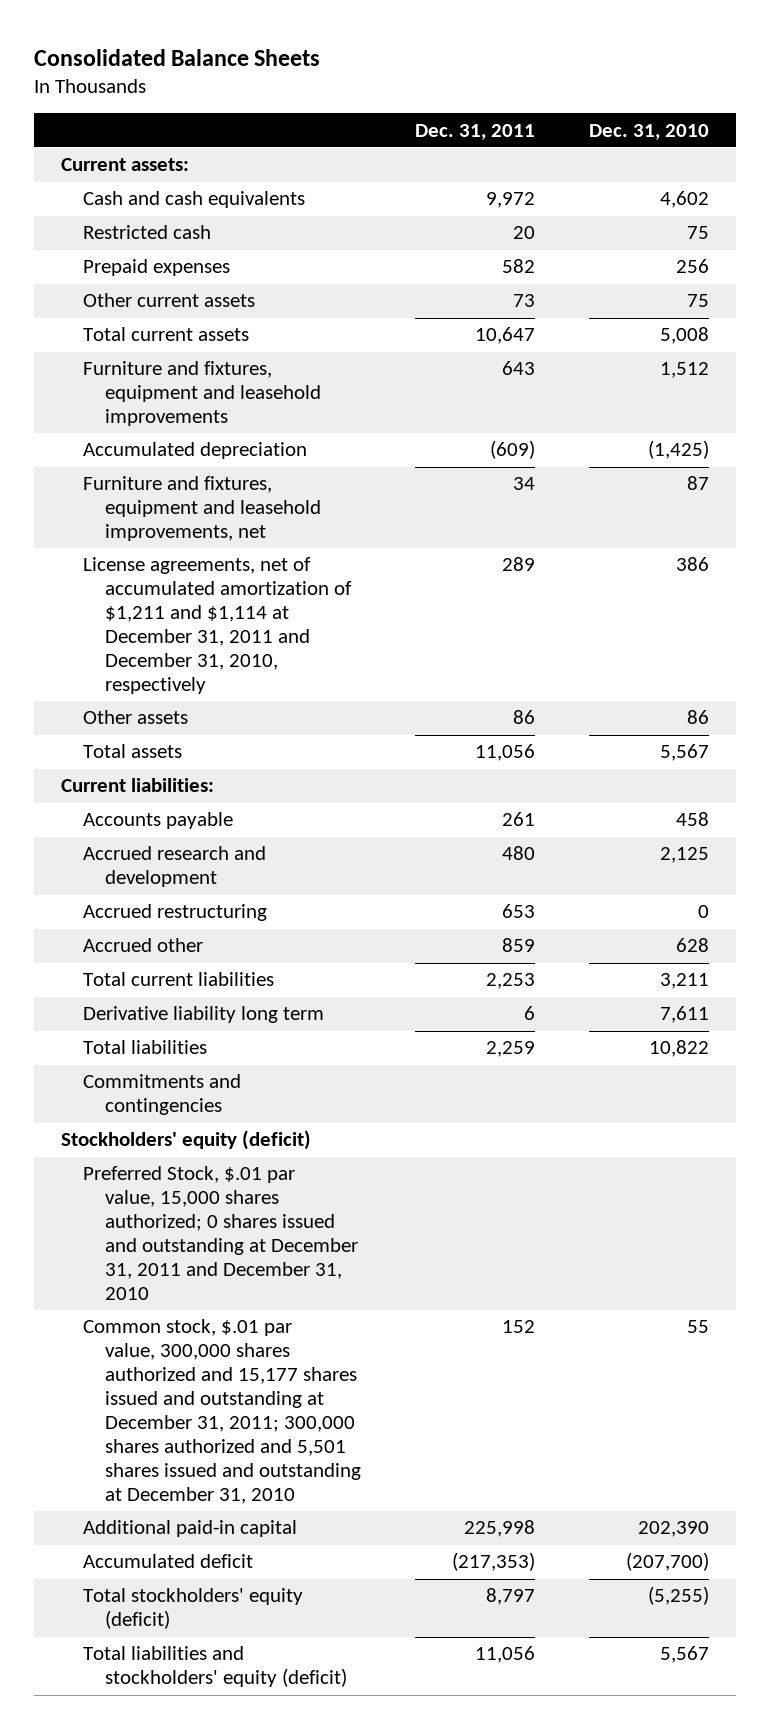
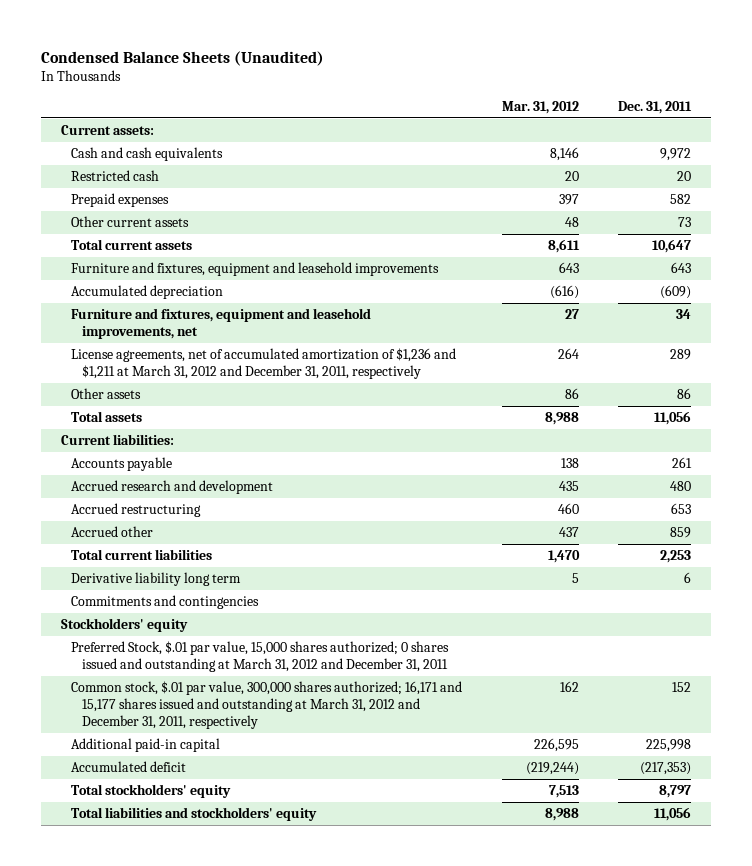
[34,48,321,66] Consolidated Balance Sheets -> [40,50,324,66] Condensed Balance Sheets (Unaudited)
[589,123,710,140] Dec. 31, 2010 -> none
none -> [501,101,579,115] Mar. 31, 2012
[83,557,353,695] License agreements, net of accumulated amortization of $1,211 and $1,114 at December 31, 2011 and December 31, 2010, respectively -> [71,348,457,380] License agreements, net of accumulated amortization of $1,236 and $1,211 at March 31, 2012 and December 31, 2011, respectively
[83,1040,208,1055] Total liabilities -> none
[61,1130,312,1151] Stockholders' equity (deficit) -> [60,618,188,633] Stockholders' equity
[83,1166,359,1301] Preferred Stock, $.01 par value, 15,000 shares authorized; 0 shares issued and outstanding at December 31, 2011 and December 31, 2010 -> [71,641,450,673] Preferred Stock, $.01 par value, 15,000 shares authorized; 0 shares issued and outstanding at March 31, 2012 and December 31, 2011
[83,1319,362,1504] Common stock, $.01 par value, 300,000 shares authorized and 15,177 shares issued and outstanding at December 31, 2011; 300,000 shares authorized and 5,501 shares issued and outstanding at December 31, 2010 -> [71,681,463,730] Common stock, $.01 par value, 300,000 shares authorized; 16,171 and 15,177 shares issued and outstanding at March 31, 2012 and December 31, 2011, respectively
[83,1588,304,1630] Total stockholders' equity (deficit) -> [71,784,232,799] Total stockholders' equity
[83,1646,348,1688] Total liabilities and stockholders' equity (deficit) -> [71,807,318,822] Total liabilities and stockholders' equity

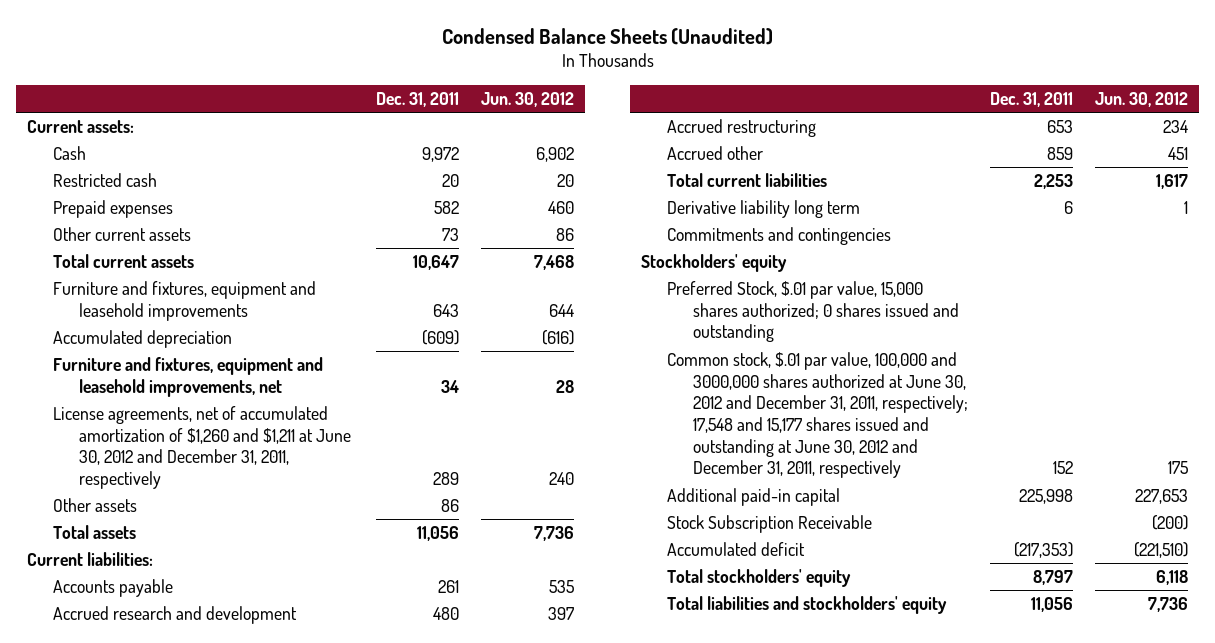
[501,101,579,115] Mar. 31, 2012 -> none
none -> [481,92,575,108] Jun. 30, 2012
[71,147,224,162] Cash and cash equivalents -> [53,146,87,161] Cash
[71,348,457,380] License agreements, net of accumulated amortization of $1,236 and $1,211 at March 31, 2012 and December 31, 2011, respectively -> [53,406,352,490] License agreements, net of accumulated amortization of $1,260 and $1,211 at June 30, 2012 and December 31, 2011, respectively
[71,641,450,673] Preferred Stock, $.01 par value, 15,000 shares authorized; 0 shares issued and outstanding at March 31, 2012 and December 31, 2011 -> [666,281,959,343] Preferred Stock, $.01 par value, 15,000 shares authorized; 0 shares issued and outstanding
[71,681,463,730] Common stock, $.01 par value, 300,000 shares authorized; 16,171 and 15,177 shares issued and outstanding at March 31, 2012 and December 31, 2011, respectively -> [666,352,968,479] Common stock, $.01 par value, 100,000 and 3000,000 shares authorized at June 30, 2012 and December 31, 2011, respectively; 17,548 and 15,177 shares issued and outstanding at June 30, 2012 and December 31, 2011, respectively
none -> [666,515,872,534] Stock Subscription Receivable

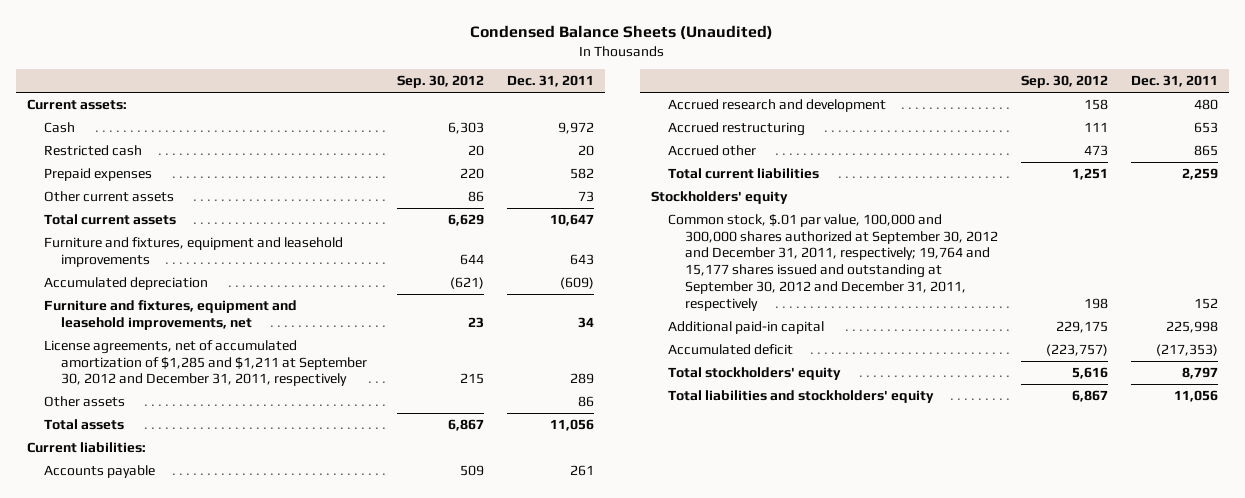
[481,92,575,108] Jun. 30, 2012 -> none
none -> [397,75,485,89] Sep. 30, 2012
[53,406,352,490] License agreements, net of accumulated amortization of $1,260 and $1,211 at June 30, 2012 and December 31, 2011, respectively -> [44,339,368,387] License agreements, net of accumulated amortization of $1,285 and $1,211 at September 30, 2012 and December 31, 2011, respectively
[666,200,860,219] Derivative liability long term -> none
[666,227,891,246] Commitments and contingencies -> none
[1046,147,1073,161] 859 -> [1193,144,1218,156] 865
[1033,174,1073,190] 2,253 -> [1181,167,1218,180] 2,259
[666,281,959,343] Preferred Stock, $.01 par value, 15,000 shares authorized; 0 shares issued and outstanding -> none
[666,352,968,479] Common stock, $.01 par value, 100,000 and 3000,000 shares authorized at June 30, 2012 and December 31, 2011, respectively; 17,548 and 15,177 shares issued and outstanding at June 30, 2012 and December 31, 2011, respectively -> [668,213,999,311] Common stock, $.01 par value, 100,000 and 300,000 shares authorized at September 30, 2012 and December 31, 2011, respectively; 19,764 and 15,177 shares issued and outstanding at September 30, 2012 and December 31, 2011, respectively
[666,515,872,534] Stock Subscription Receivable -> none

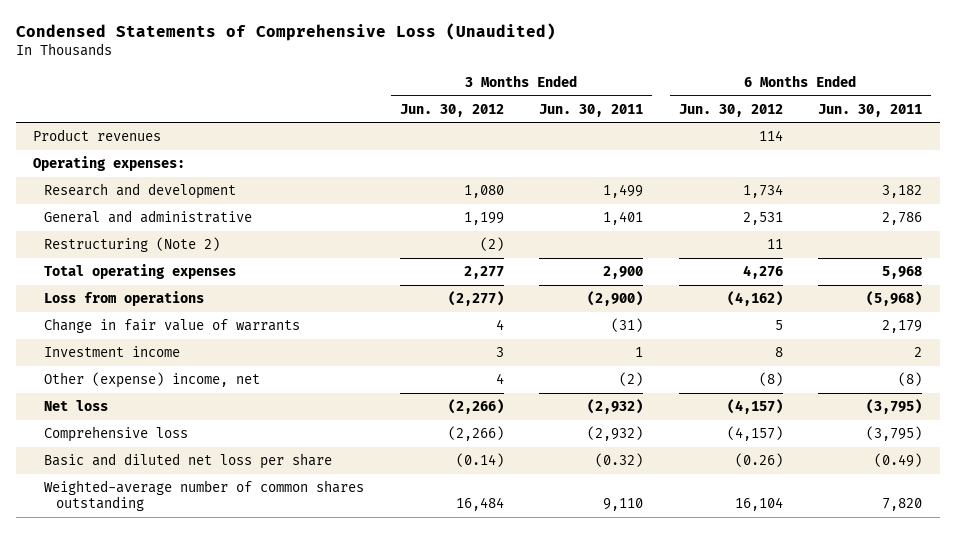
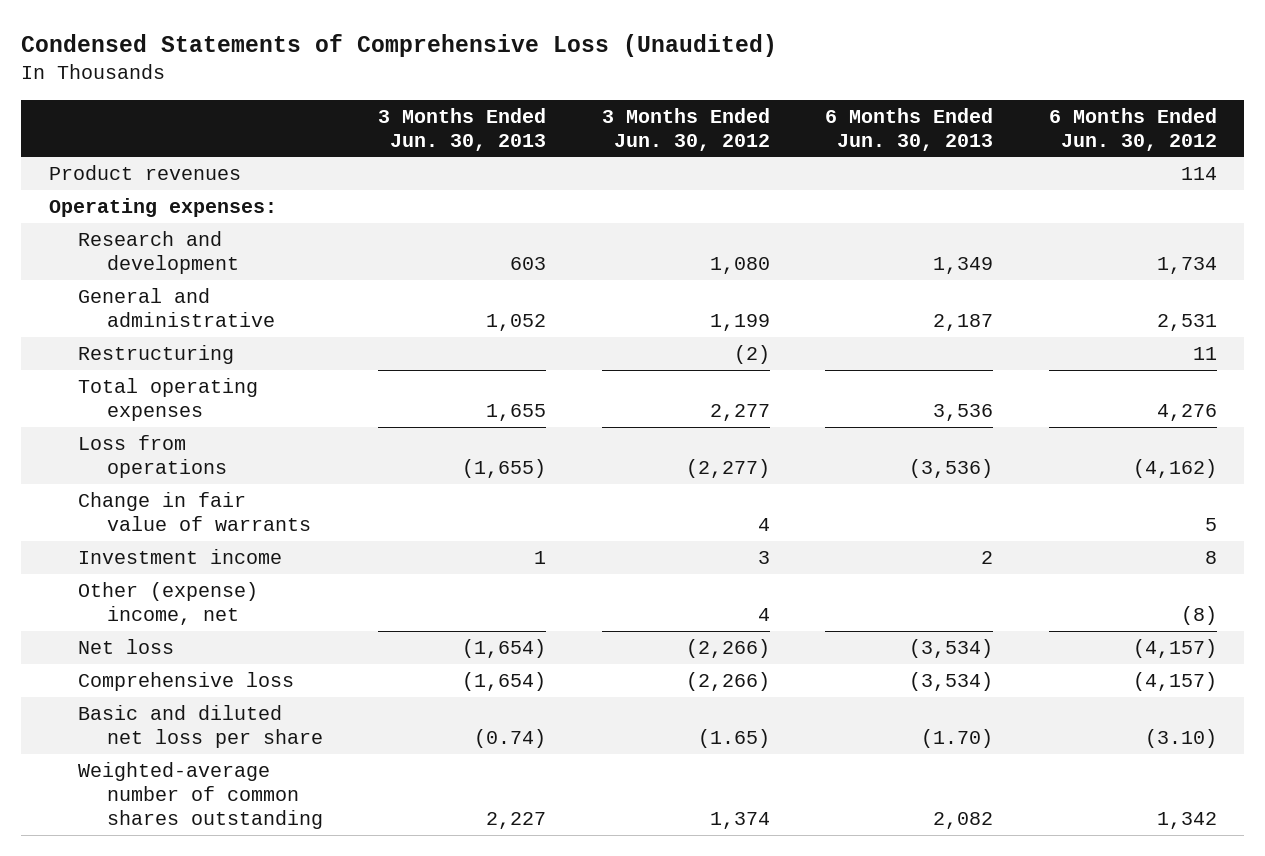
[539,103,644,117] Jun. 30, 2011 -> none
[817,103,922,117] Jun. 30, 2011 -> none
none -> [378,107,547,151] 3 Months Ended Jun. 30, 2013
none -> [825,107,994,151] 6 Months Ended Jun. 30, 2013
[44,237,221,253] Restructuring (Note 2) -> [77,345,234,365] Restructuring
[455,453,504,468] (0.14) -> [697,729,770,749] (1.65)
[734,453,783,468] (0.26) -> [1144,729,1217,749] (3.10)
[455,497,504,512] 16,484 -> [709,811,770,829] 1,374
[734,497,783,512] 16,104 -> [1156,811,1217,829] 1,342

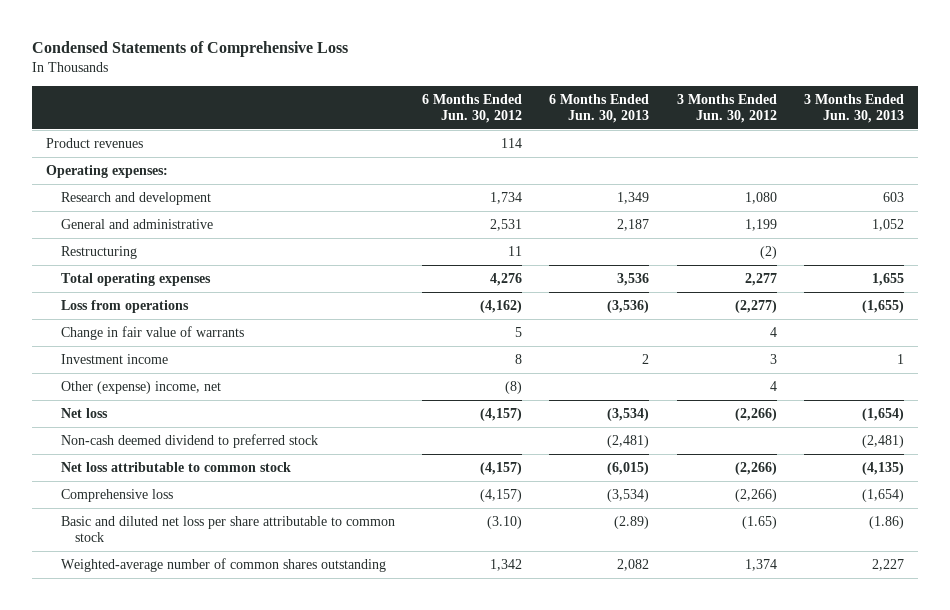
[20,34,777,58] Condensed Statements of Comprehensive Loss (Unaudited) -> [32,41,349,58] Condensed Statements of Comprehensive Loss
none -> [60,433,318,448] Non-cash deemed dividend to preferred stock
none -> [60,461,291,472] Net loss attributable to common stock
[77,705,323,749] Basic and diluted net loss per share -> [60,515,395,543] Basic and diluted net loss per share attributable to common stock
[474,729,547,749] (0.74) -> [868,515,904,529] (1.86)
[921,729,994,749] (1.70) -> [614,515,650,529] (2.89)

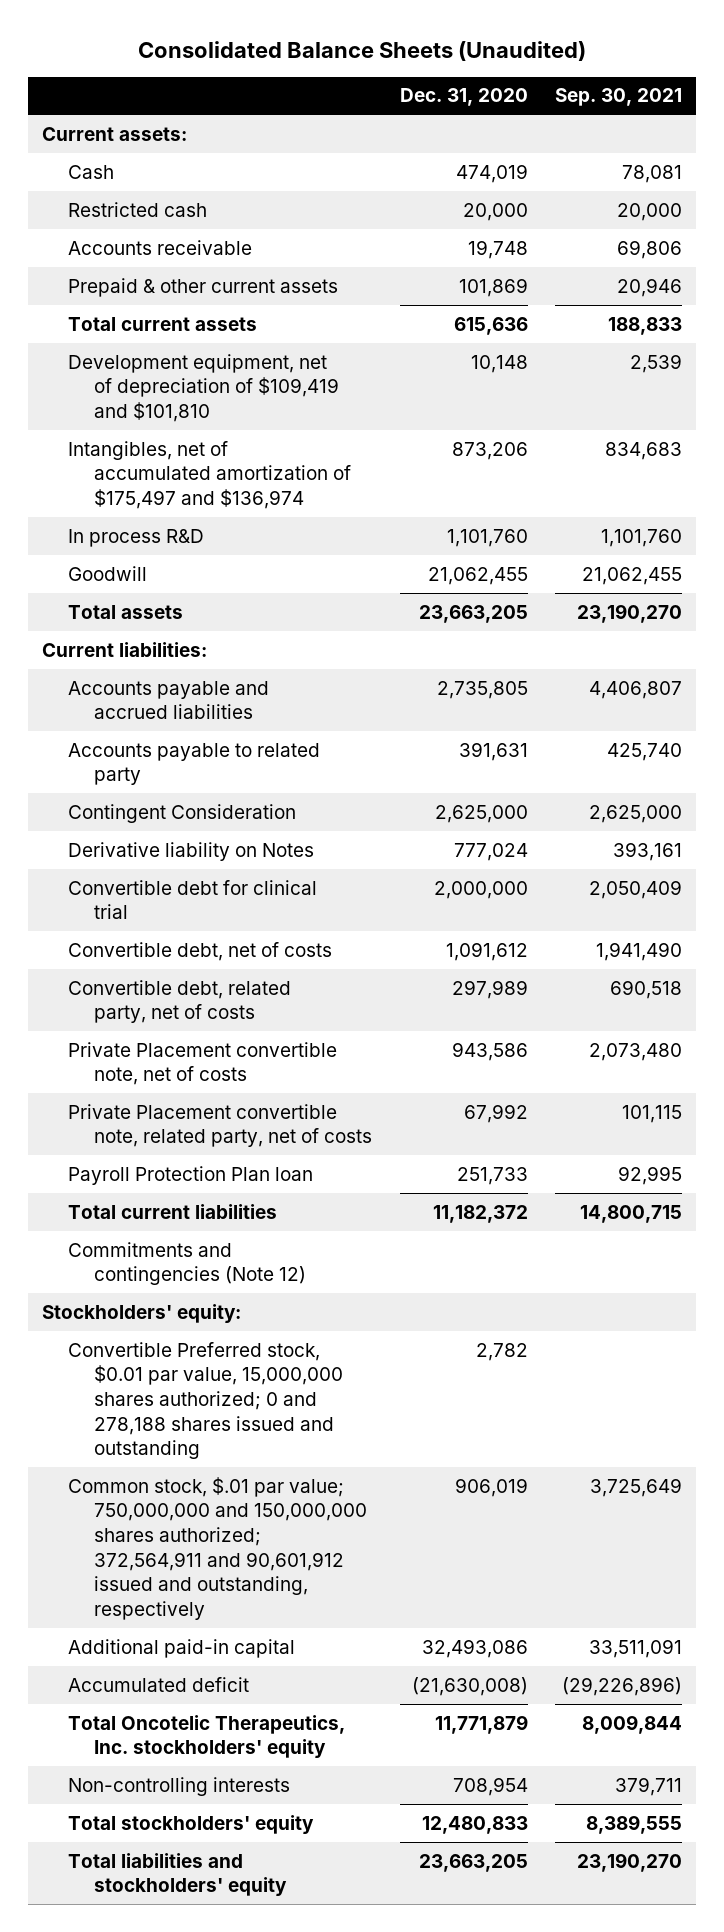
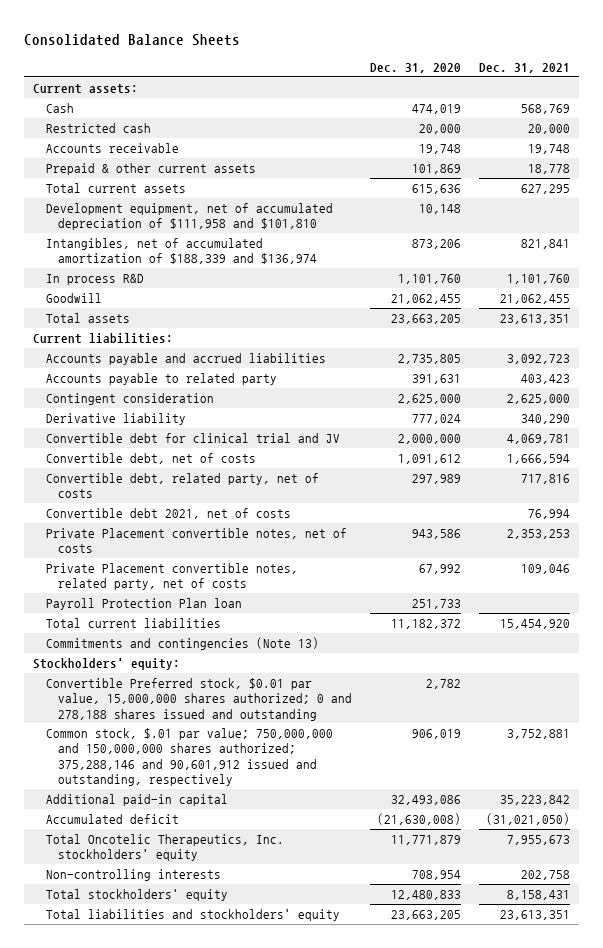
[138,40,587,61] Consolidated Balance Sheets (Unaudited) -> [24,34,241,47] Consolidated Balance Sheets
[555,88,683,107] Sep. 30, 2021 -> none
none -> [478,63,570,74] Dec. 31, 2021
[68,353,340,422] Development equipment, net of depreciation of $109,419 and $101,810 -> [45,202,333,231] Development equipment, net of accumulated depreciation of $111,958 and $101,810
[68,440,352,509] Intangibles, net of accumulated amortization of $175,497 and $136,974 -> [45,237,318,265] Intangibles, net of accumulated amortization of $188,339 and $136,974
[68,803,297,823] Contingent Consideration -> [45,392,214,405] Contingent consideration
[68,841,315,861] Derivative liability on Notes -> [45,412,186,425] Derivative liability
[68,879,318,920] Convertible debt for clinical trial -> [45,432,340,443] Convertible debt for clinical trial and JV
none -> [45,507,291,519] Convertible debt 2021, net of costs
[68,1041,338,1086] Private Placement convertible note, net of costs -> [45,527,347,554] Private Placement convertible notes, net of costs
[68,1103,373,1148] Private Placement convertible note, related party, net of costs -> [45,562,298,591] Private Placement convertible notes, related party, net of costs
[68,1241,307,1286] Commitments and contingencies (Note 12) -> [45,636,319,650] Commitments and contingencies (Note 13)
[68,1476,368,1620] Common stock, $.01 par value; 750,000,000 and 150,000,000 shares authorized; 372,564,911 and 90,601,912 issued and outstanding, respectively -> [45,727,333,787] Common stock, $.01 par value; 750,000,000 and 150,000,000 shares authorized; 375,288,146 and 90,601,912 issued and outstanding, respectively

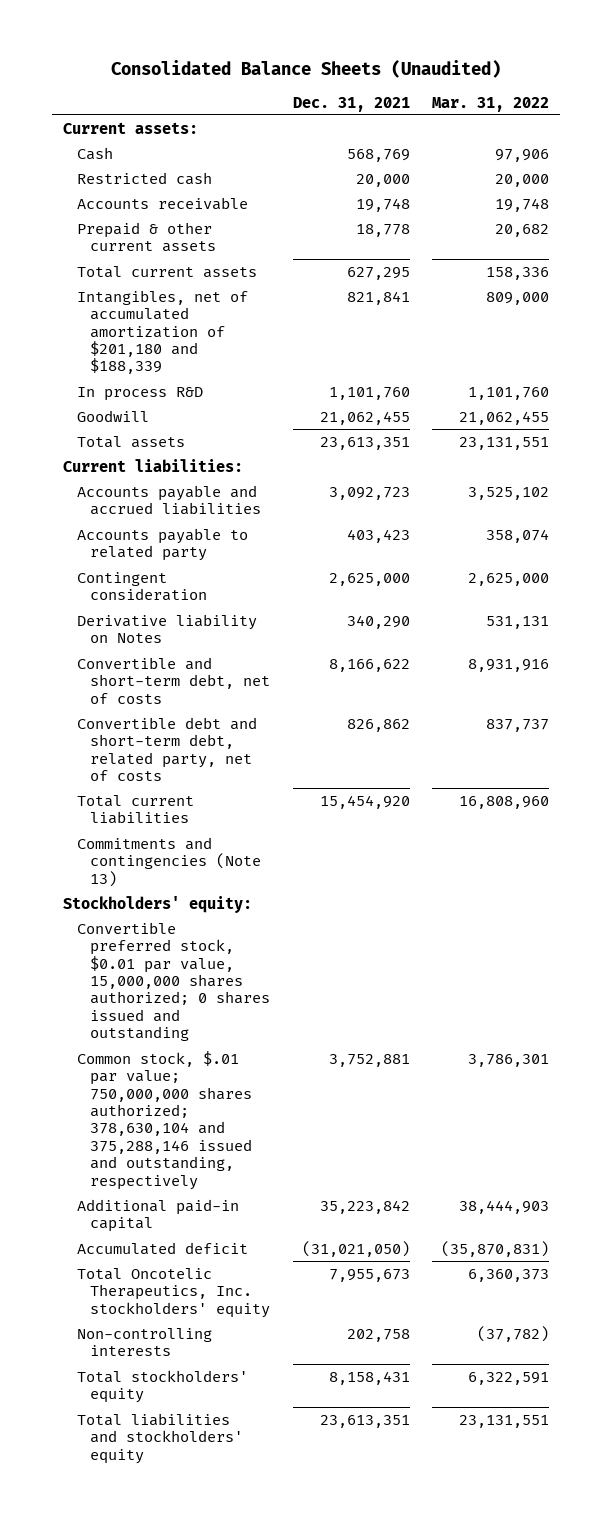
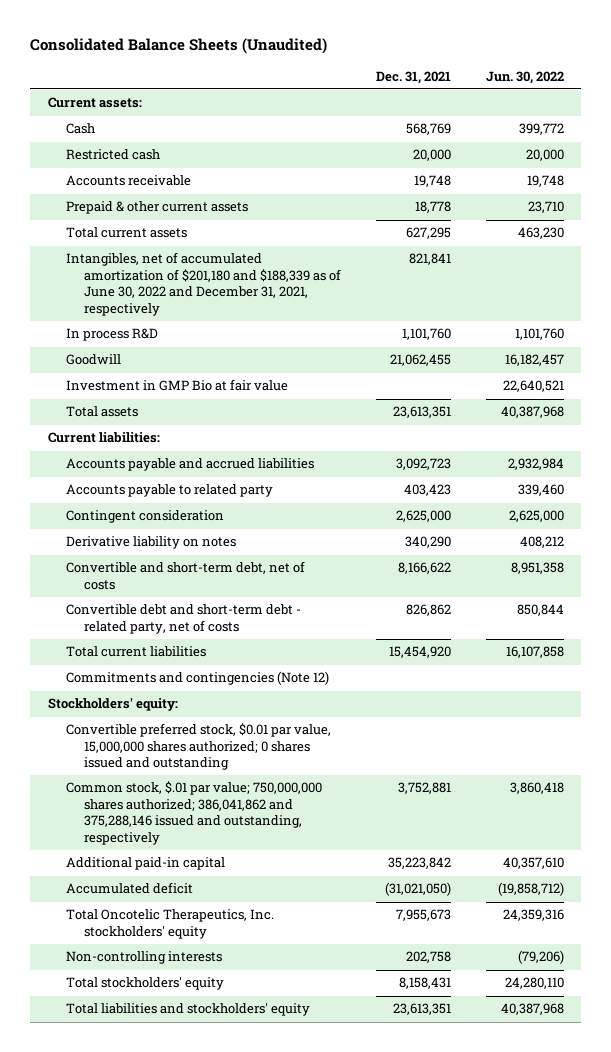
[432,96,550,112] Mar. 31, 2022 -> none
none -> [485,70,564,84] Jun. 30, 2022
[76,289,248,375] Intangibles, net of accumulated amortization of $201,180 and $188,339 -> [66,252,342,316] Intangibles, net of accumulated amortization of $201,180 and $188,339 as of June 30, 2022 and December 31, 2021, respectively
none -> [66,379,289,392] Investment in GMP Bio at fair value
[76,613,257,644] Derivative liability on Notes -> [66,536,237,550] Derivative liability on notes
[76,716,257,782] Convertible debt and short-term debt, related party, net of costs -> [66,604,302,634] Convertible debt and short-term debt - related party, net of costs
[76,836,262,887] Commitments and contingencies (Note 13) -> [66,671,330,686] Commitments and contingencies (Note 12)
[76,1050,253,1190] Common stock, $.01 par value; 750,000,000 shares authorized; 378,630,104 and 375,288,146 issued and outstanding, respectively -> [66,781,323,845] Common stock, $.01 par value; 750,000,000 shares authorized; 386,041,862 and 375,288,146 issued and outstanding, respectively

